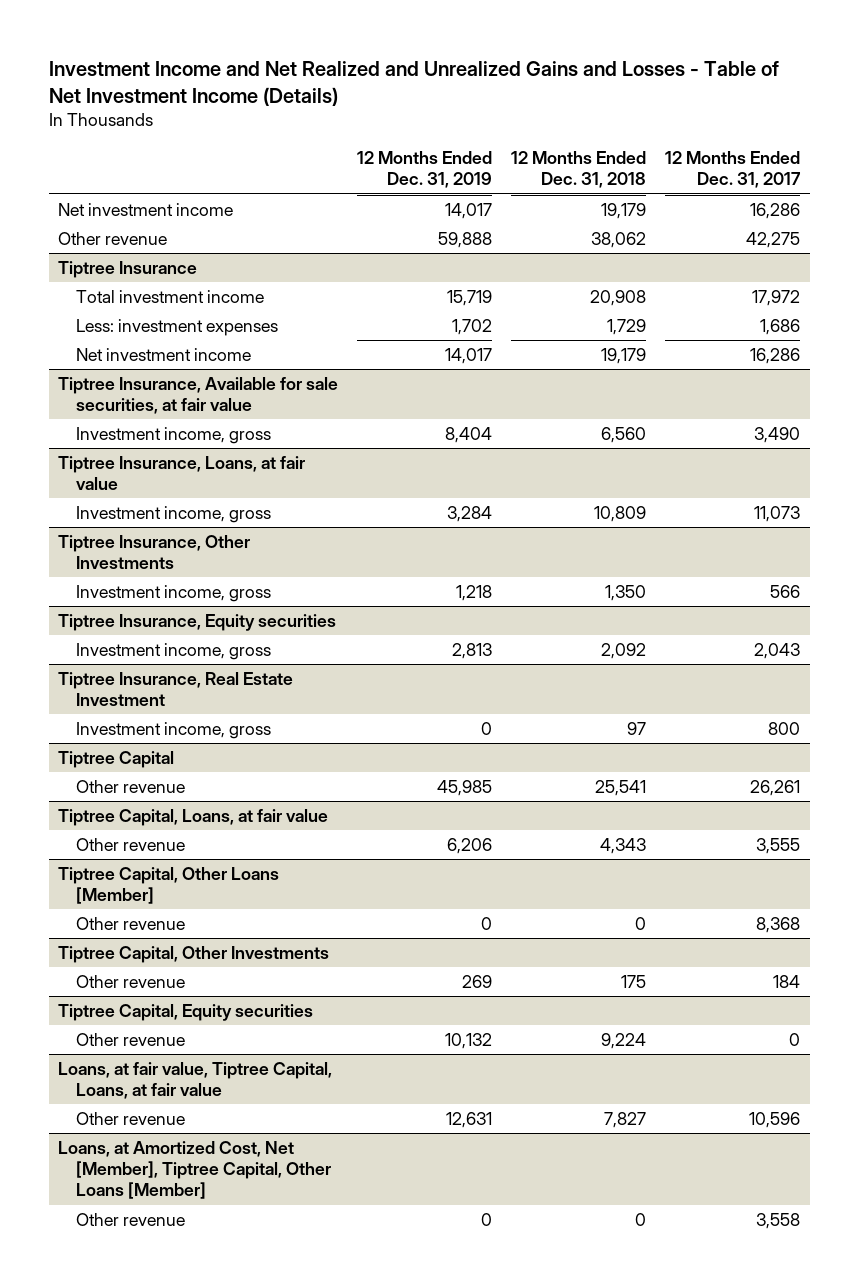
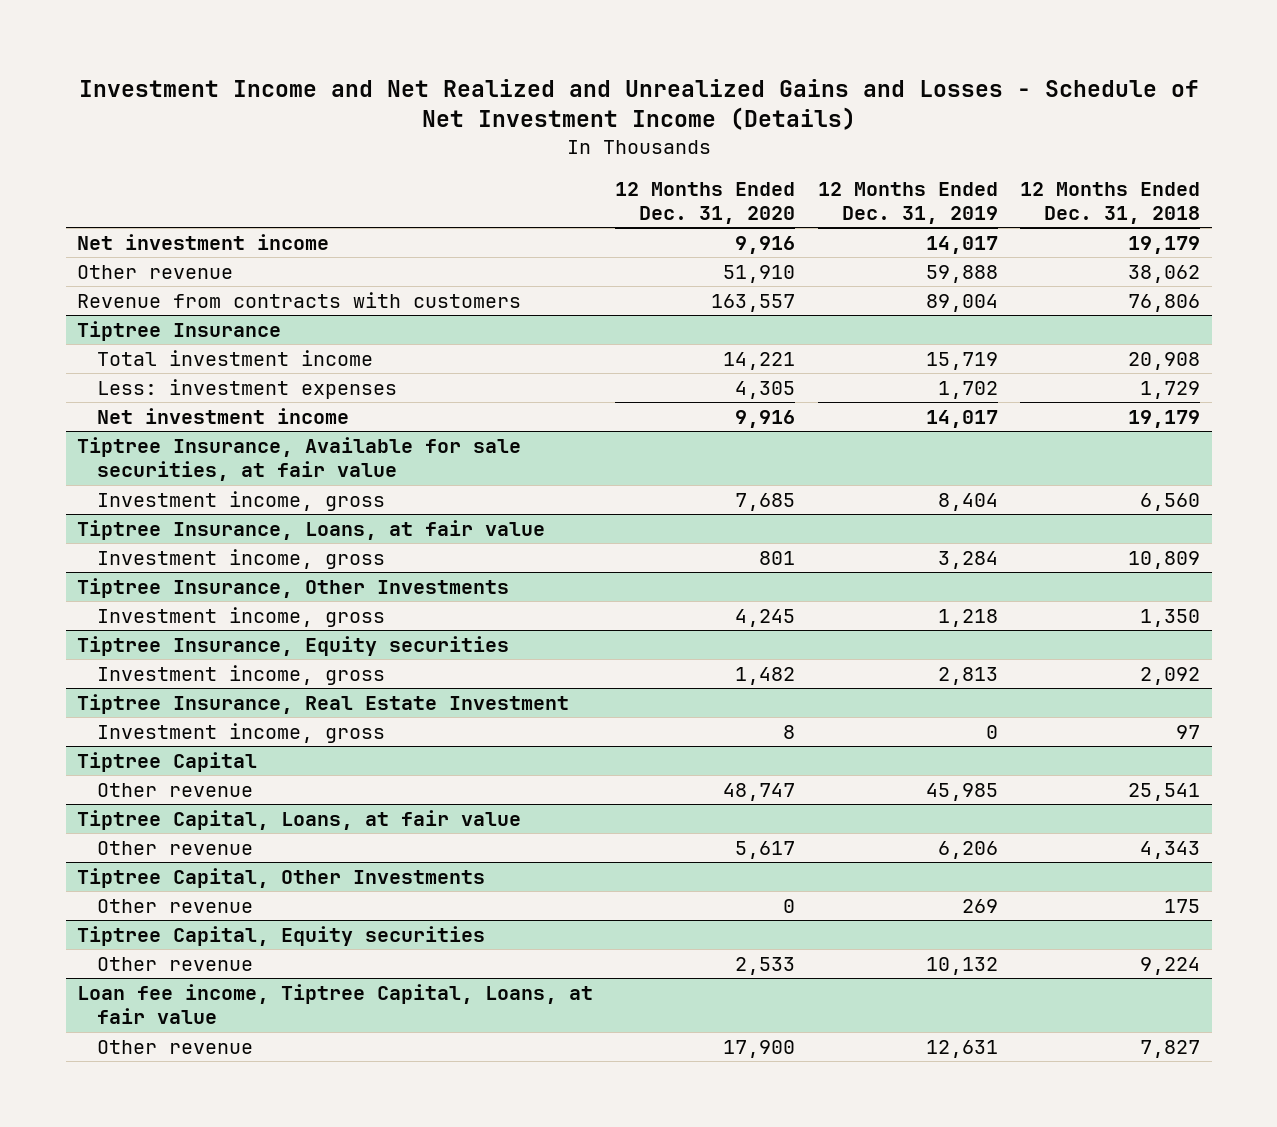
[48,60,779,106] Investment Income and Net Realized and Unrealized Gains and Losses - Table of Net Investment Income (Details) -> [78,78,1199,131] Investment Income and Net Realized and Unrealized Gains and Losses - Schedule of Net Investment Income (Details)
[665,151,802,189] 12 Months Ended Dec. 31, 2017 -> none
none -> [615,181,796,225] 12 Months Ended Dec. 31, 2020
none -> [77,291,522,308] Revenue from contracts with customers
[58,866,280,905] Tiptree Capital, Other Loans [Member] -> none
[75,916,185,930] Other revenue -> none
[58,1061,333,1100] Loans, at fair value, Tiptree Capital, Loans, at fair value -> [77,983,594,1025] Loan fee income, Tiptree Capital, Loans, at fair value
[58,1140,331,1200] Loans, at Amortized Cost, Net [Member], Tiptree Capital, Other Loans [Member] -> none
[75,1212,185,1226] Other revenue -> none

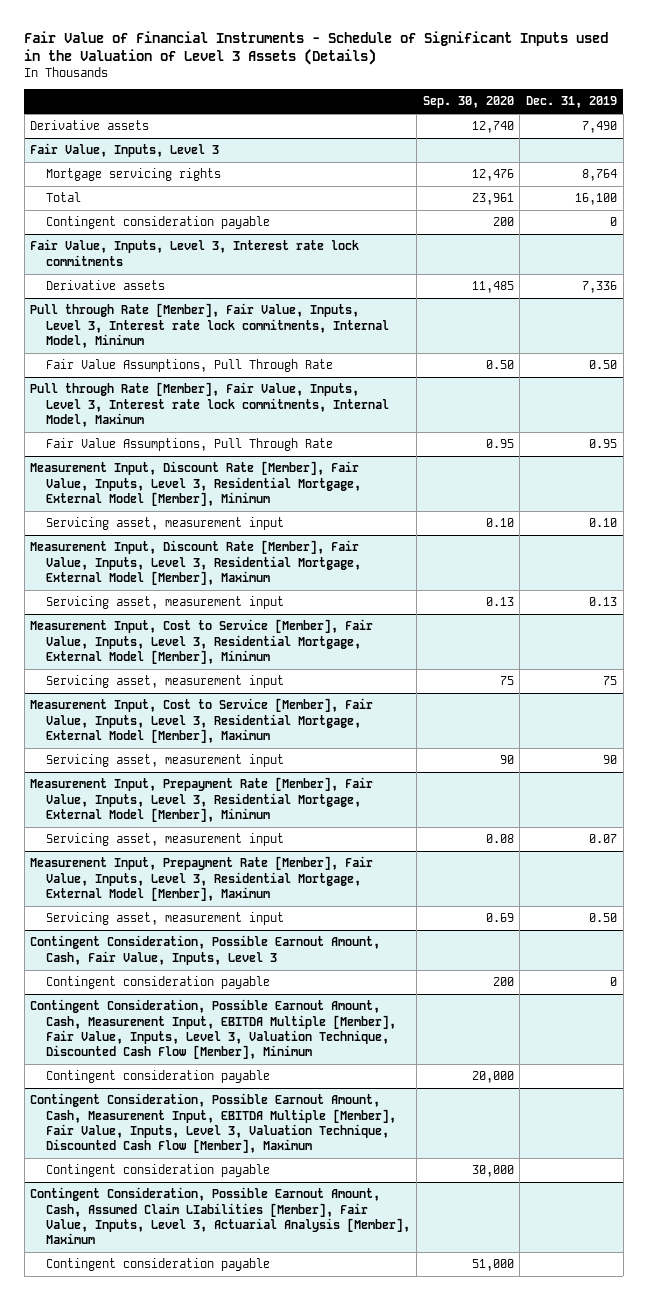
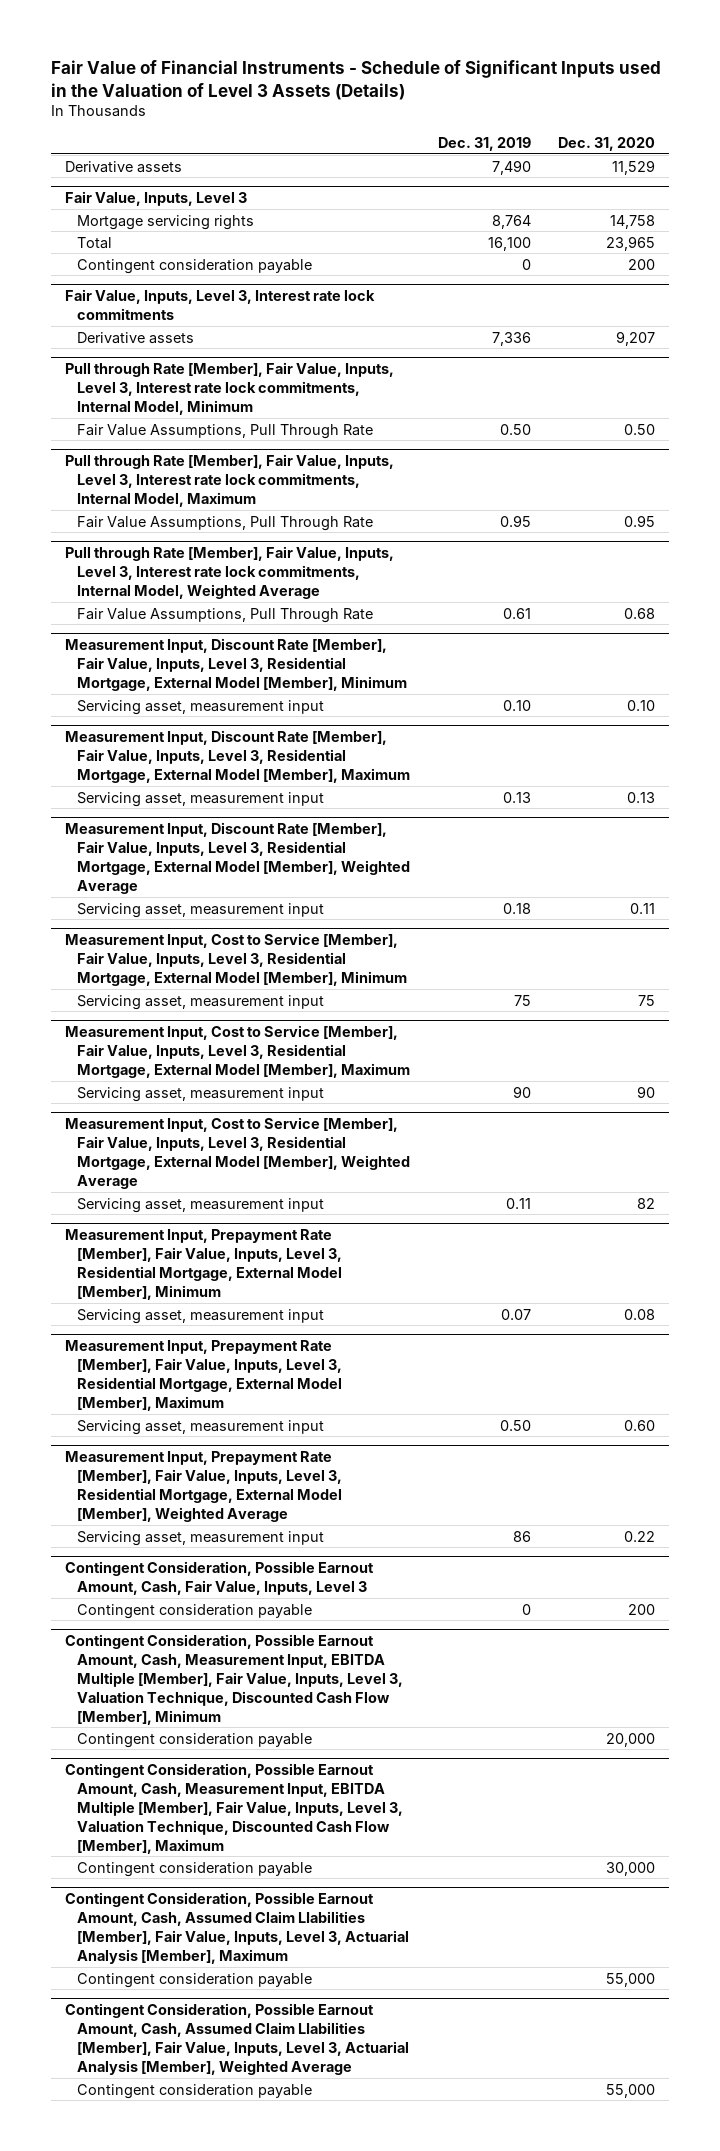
[422,96,514,109] Sep. 30, 2020 -> none
none -> [558,136,656,151] Dec. 31, 2020
none -> [64,546,394,599] Pull through Rate [Member], Fair Value, Inputs, Level 3, Interest rate lock commitments, Internal Model, Weighted Average
none -> [77,607,374,623] Fair Value Assumptions, Pull Through Rate
none -> [64,822,411,894] Measurement Input, Discount Rate [Member], Fair Value, Inputs, Level 3, Residential Mortgage, External Model [Member], Weighted Average
none -> [77,902,325,918] Servicing asset, measurement input
none -> [64,1117,411,1189] Measurement Input, Cost to Service [Member], Fair Value, Inputs, Level 3, Residential Mortgage, External Model [Member], Weighted Average
none -> [77,1197,325,1213] Servicing asset, measurement input
none -> [64,1451,343,1522] Measurement Input, Prepayment Rate [Member], Fair Value, Inputs, Level 3, Residential Mortgage, External Model [Member], Weighted Average
none -> [77,1530,325,1546] Servicing asset, measurement input
none -> [64,2003,410,2075] Contingent Consideration, Possible Earnout Amount, Cash, Assumed Claim LIabilities [Member], Fair Value, Inputs, Level 3, Actuarial Analysis [Member], Weighted Average
none -> [77,2083,313,2099] Contingent consideration payable

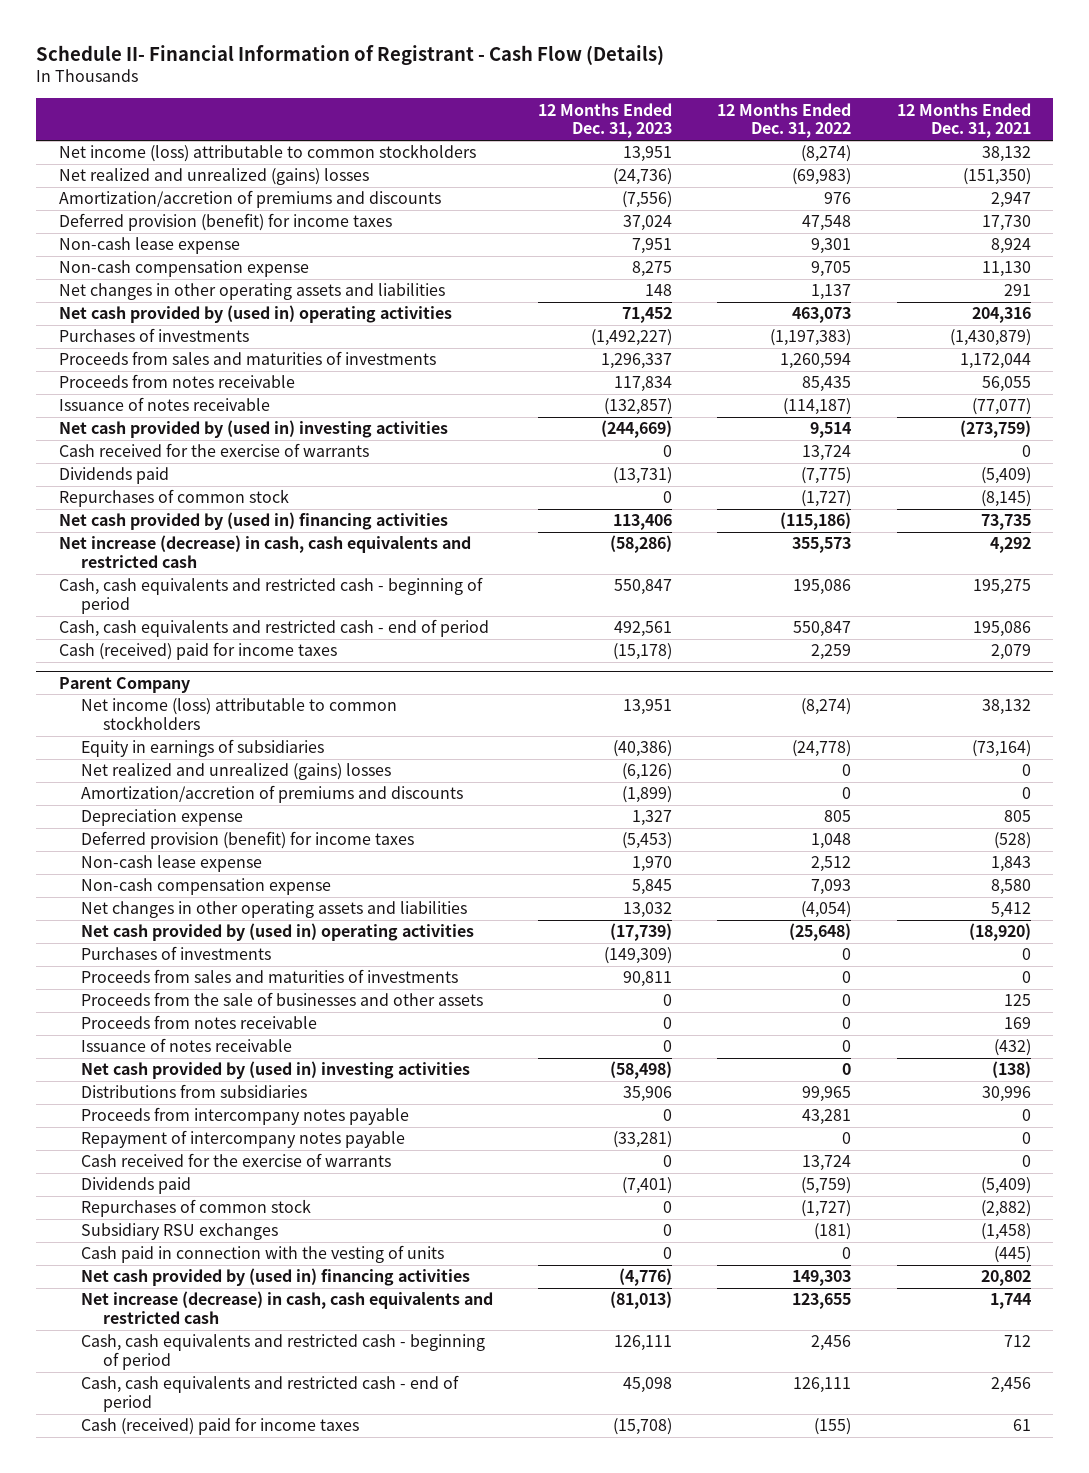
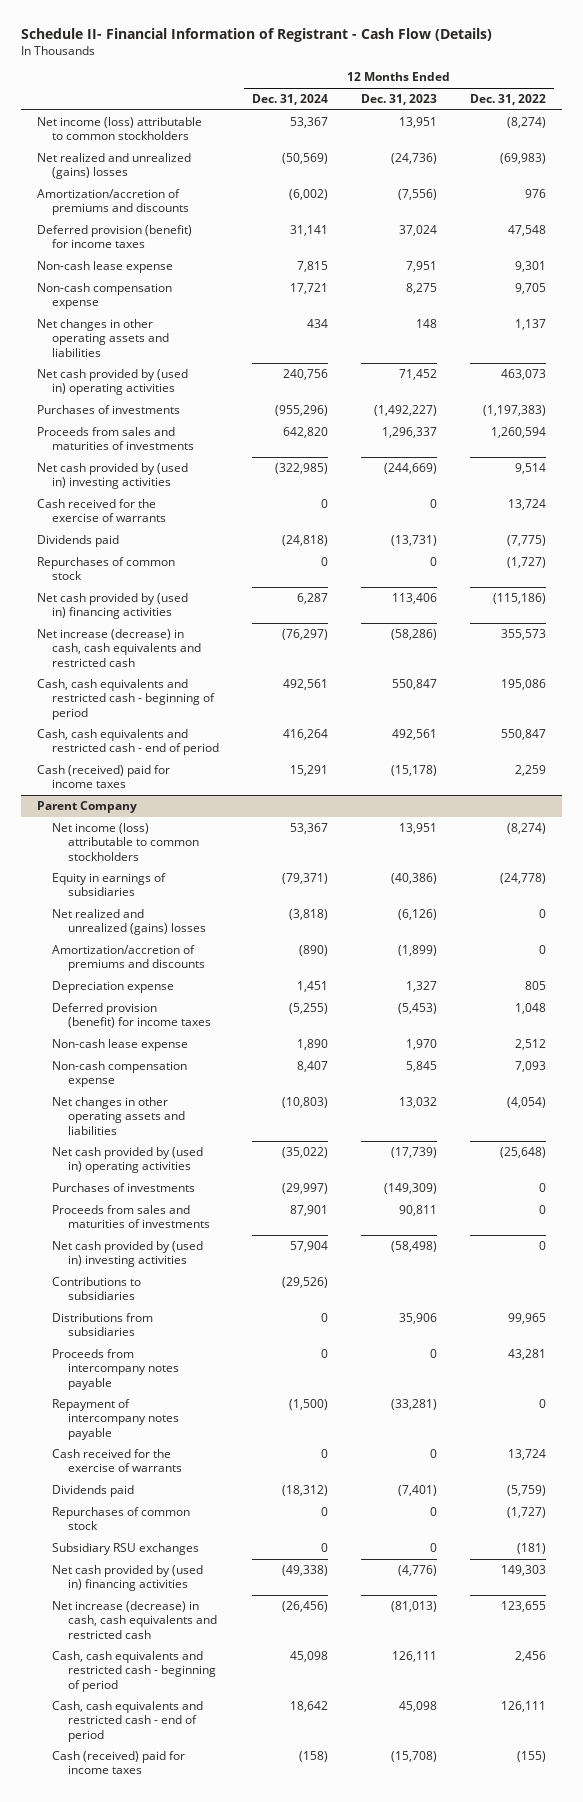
[896,102,1031,139] 12 Months Ended Dec. 31, 2021 -> none
none -> [252,94,329,106] Dec. 31, 2024
[58,374,295,389] Proceeds from notes receivable -> none
[58,397,270,412] Issuance of notes receivable -> none
[81,992,484,1007] Proceeds from the sale of businesses and other assets -> none
[81,1015,318,1030] Proceeds from notes receivable -> none
[81,1038,293,1053] Issuance of notes receivable -> none
none -> [52,1277,142,1301] Contributions to subsidiaries
[81,1245,445,1264] Cash paid in connection with the vesting of units -> none

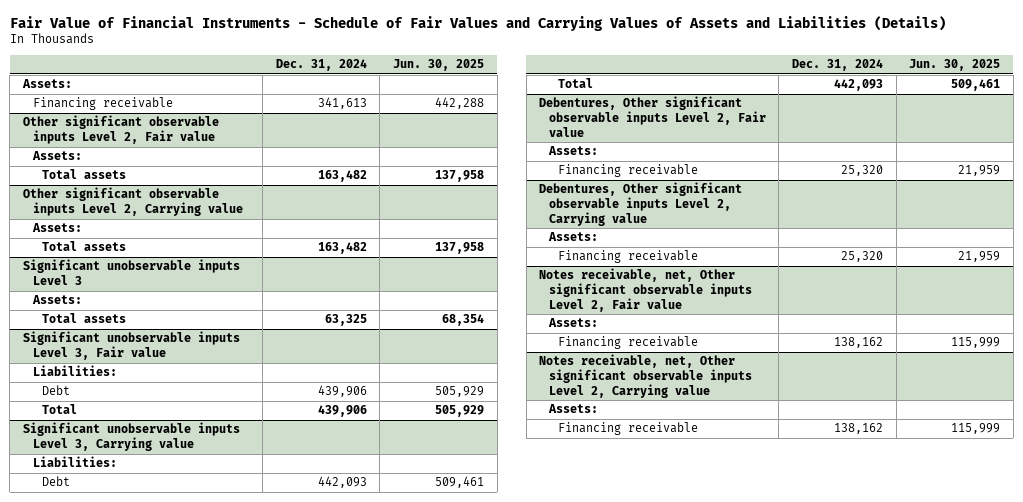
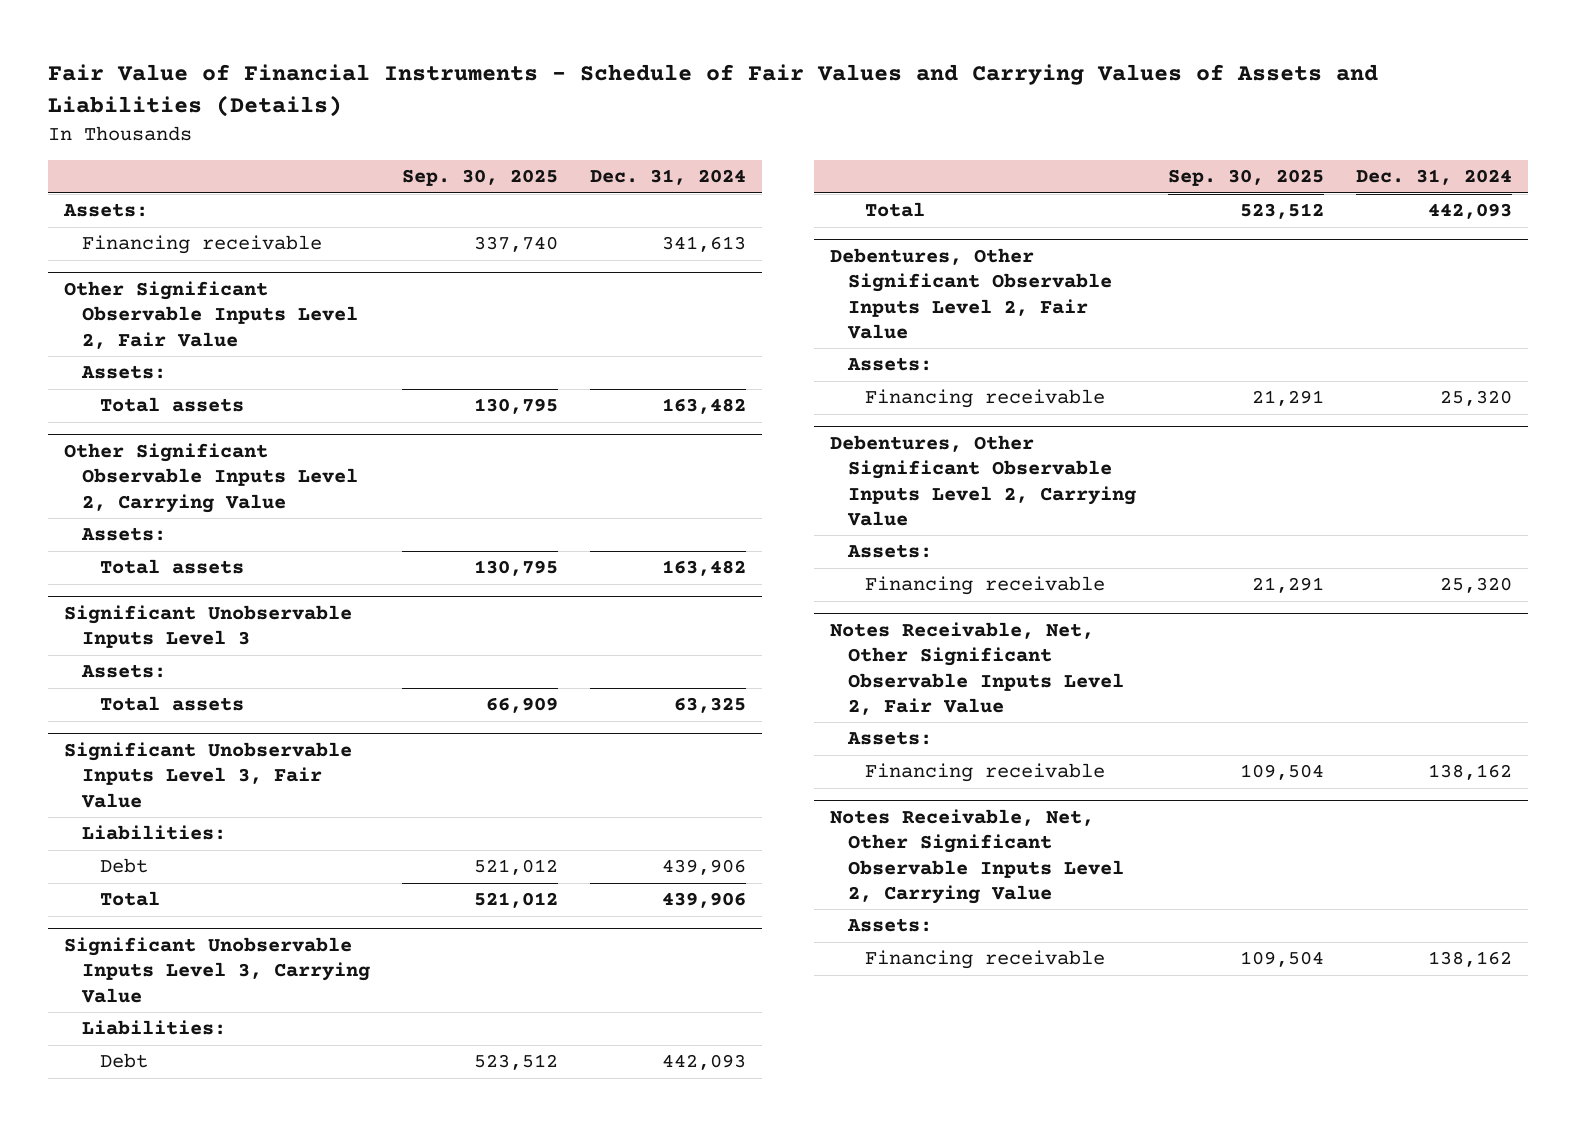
[393,59,485,72] Jun. 30, 2025 -> none
none -> [402,169,559,187] Sep. 30, 2025
[23,115,220,145] Other significant observable inputs Level 2, Fair value -> [64,280,358,349] Other Significant Observable Inputs Level 2, Fair Value
[23,187,243,217] Other significant observable inputs Level 2, Carrying value -> [64,442,358,513] Other Significant Observable Inputs Level 2, Carrying Value
[23,259,241,286] Significant unobservable inputs Level 3 -> [64,604,353,649] Significant Unobservable Inputs Level 3
[23,331,241,361] Significant unobservable inputs Level 3, Fair value -> [64,741,353,808] Significant Unobservable Inputs Level 3, Fair Value
[23,422,241,452] Significant unobservable inputs Level 3, Carrying value -> [64,936,370,1003] Significant Unobservable Inputs Level 3, Carrying Value
[539,96,766,138] Debentures, Other significant observable inputs Level 2, Fair value -> [829,247,1112,339] Debentures, Other Significant Observable Inputs Level 2, Fair Value
[539,182,743,227] Debentures, Other significant observable inputs Level 2, Carrying value -> [829,434,1136,526] Debentures, Other Significant Observable Inputs Level 2, Carrying Value
[539,268,752,313] Notes receivable, net, Other significant observable inputs Level 2, Fair value -> [829,621,1124,715] Notes Receivable, Net, Other Significant Observable Inputs Level 2, Fair Value
[539,354,752,399] Notes receivable, net, Other significant observable inputs Level 2, Carrying value -> [829,808,1124,904] Notes Receivable, Net, Other Significant Observable Inputs Level 2, Carrying Value

